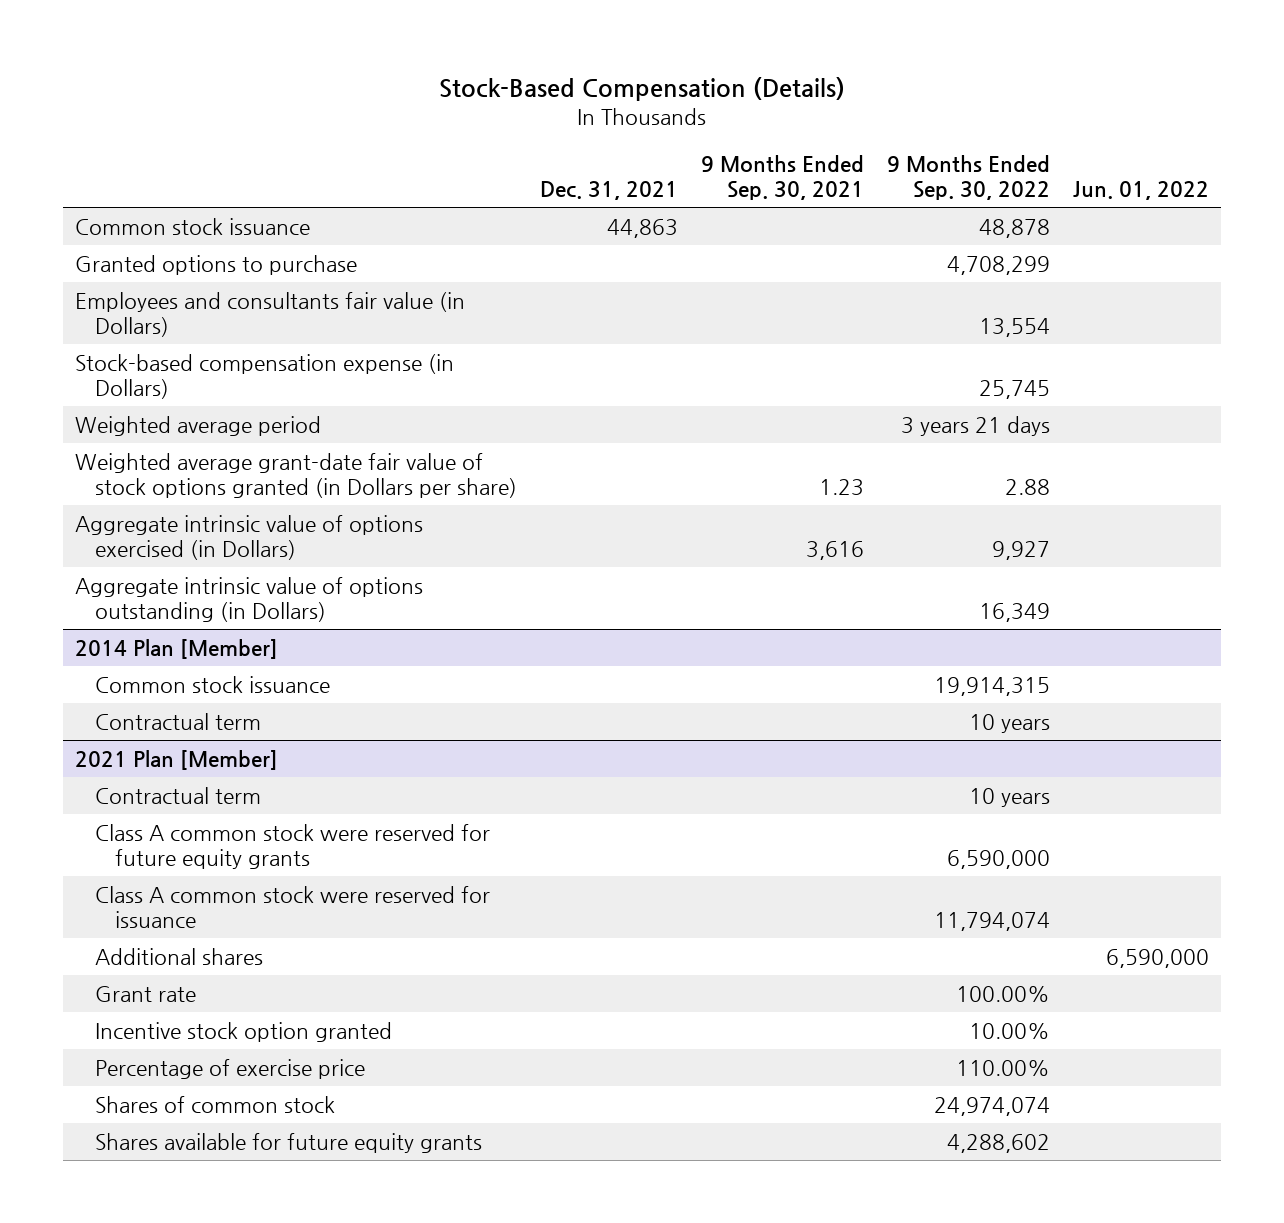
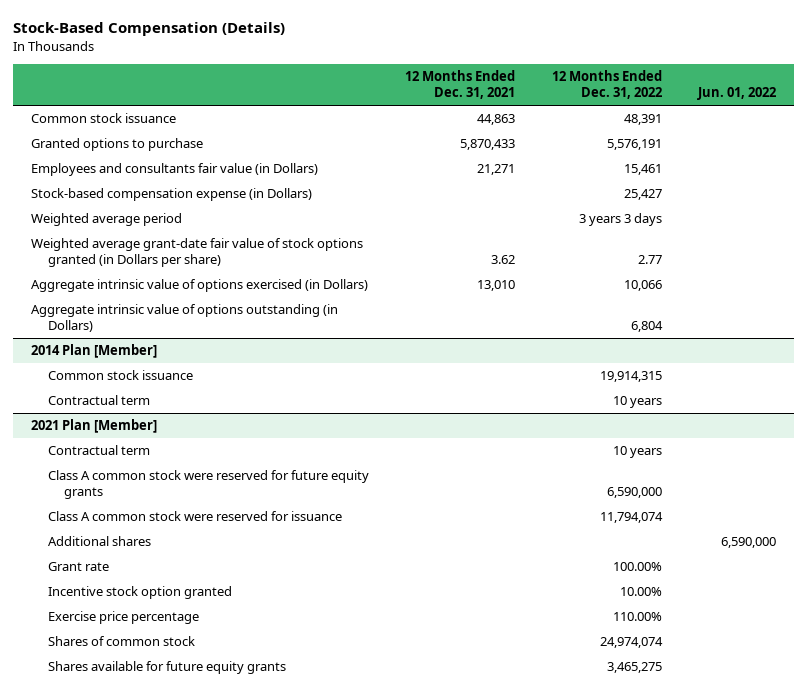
[540,180,679,200] Dec. 31, 2021 -> none
[701,155,865,200] 9 Months Ended Sep. 30, 2021 -> none
[887,155,1051,200] 9 Months Ended Sep. 30, 2022 -> none
none -> [405,70,516,100] 12 Months Ended Dec. 31, 2021
none -> [551,70,662,100] 12 Months Ended Dec. 31, 2022
[95,1058,366,1079] Percentage of exercise price -> [47,611,199,625] Exercise price percentage

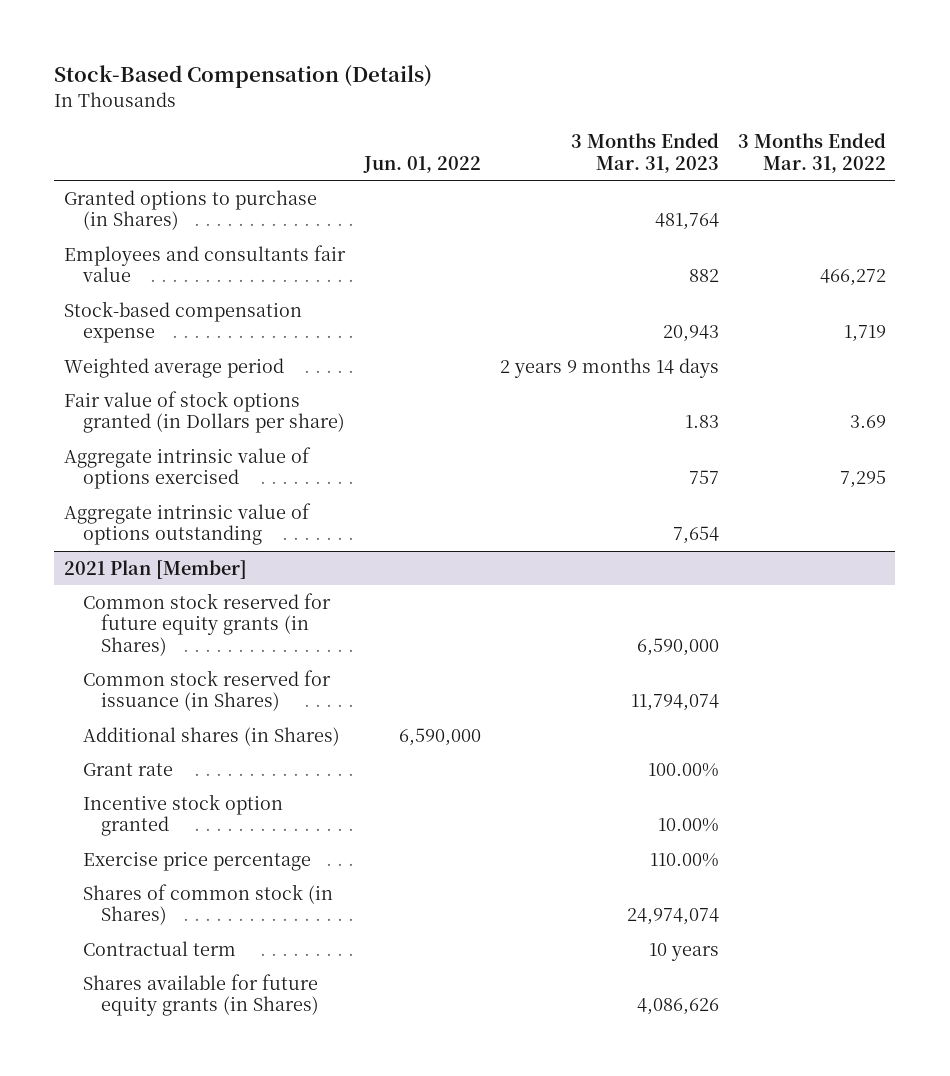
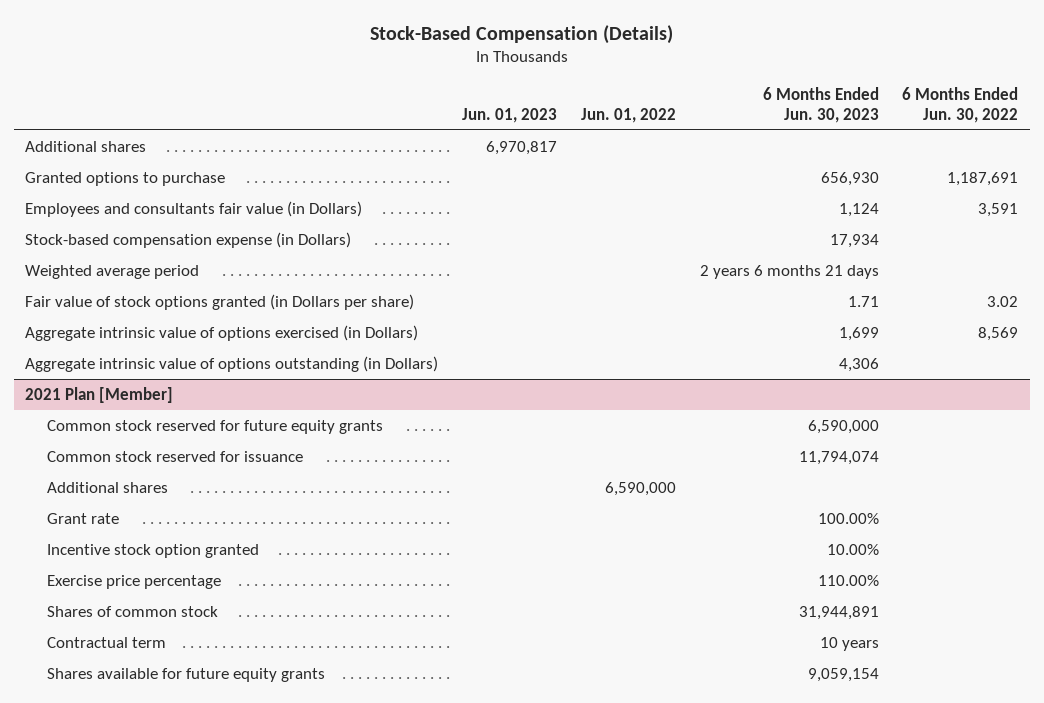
[570,133,719,173] 3 Months Ended Mar. 31, 2023 -> none
[737,133,886,173] 3 Months Ended Mar. 31, 2022 -> none
none -> [462,107,558,123] Jun. 01, 2023
none -> [762,87,879,123] 6 Months Ended Jun. 30, 2023
none -> [902,87,1019,123] 6 Months Ended Jun. 30, 2022
none -> [25,141,147,153] Additional shares
[63,189,317,231] Granted options to purchase (in Shares) -> [25,172,226,187] Granted options to purchase
[63,244,346,283] Employees and consultants fair value -> [25,201,363,218] Employees and consultants fair value (in Dollars)
[63,300,302,344] Stock-based compensation expense -> [25,232,352,249] Stock-based compensation expense (in Dollars)
[63,446,311,490] Aggregate intrinsic value of options exercised -> [25,325,419,342] Aggregate intrinsic value of options exercised (in Dollars)
[63,502,311,546] Aggregate intrinsic value of options outstanding -> [25,356,439,373] Aggregate intrinsic value of options outstanding (in Dollars)
[82,592,331,657] Common stock reserved for future equity grants (in Shares) -> [46,420,383,435] Common stock reserved for future equity grants
[82,669,331,712] Common stock reserved for issuance (in Shares) -> [46,451,303,463] Common stock reserved for issuance
[82,726,340,746] Additional shares (in Shares) -> [46,482,168,494] Additional shares
[82,883,333,926] Shares of common stock (in Shares) -> [46,606,218,618] Shares of common stock
[82,973,320,1017] Shares available for future equity grants (in Shares) -> [46,668,325,683] Shares available for future equity grants

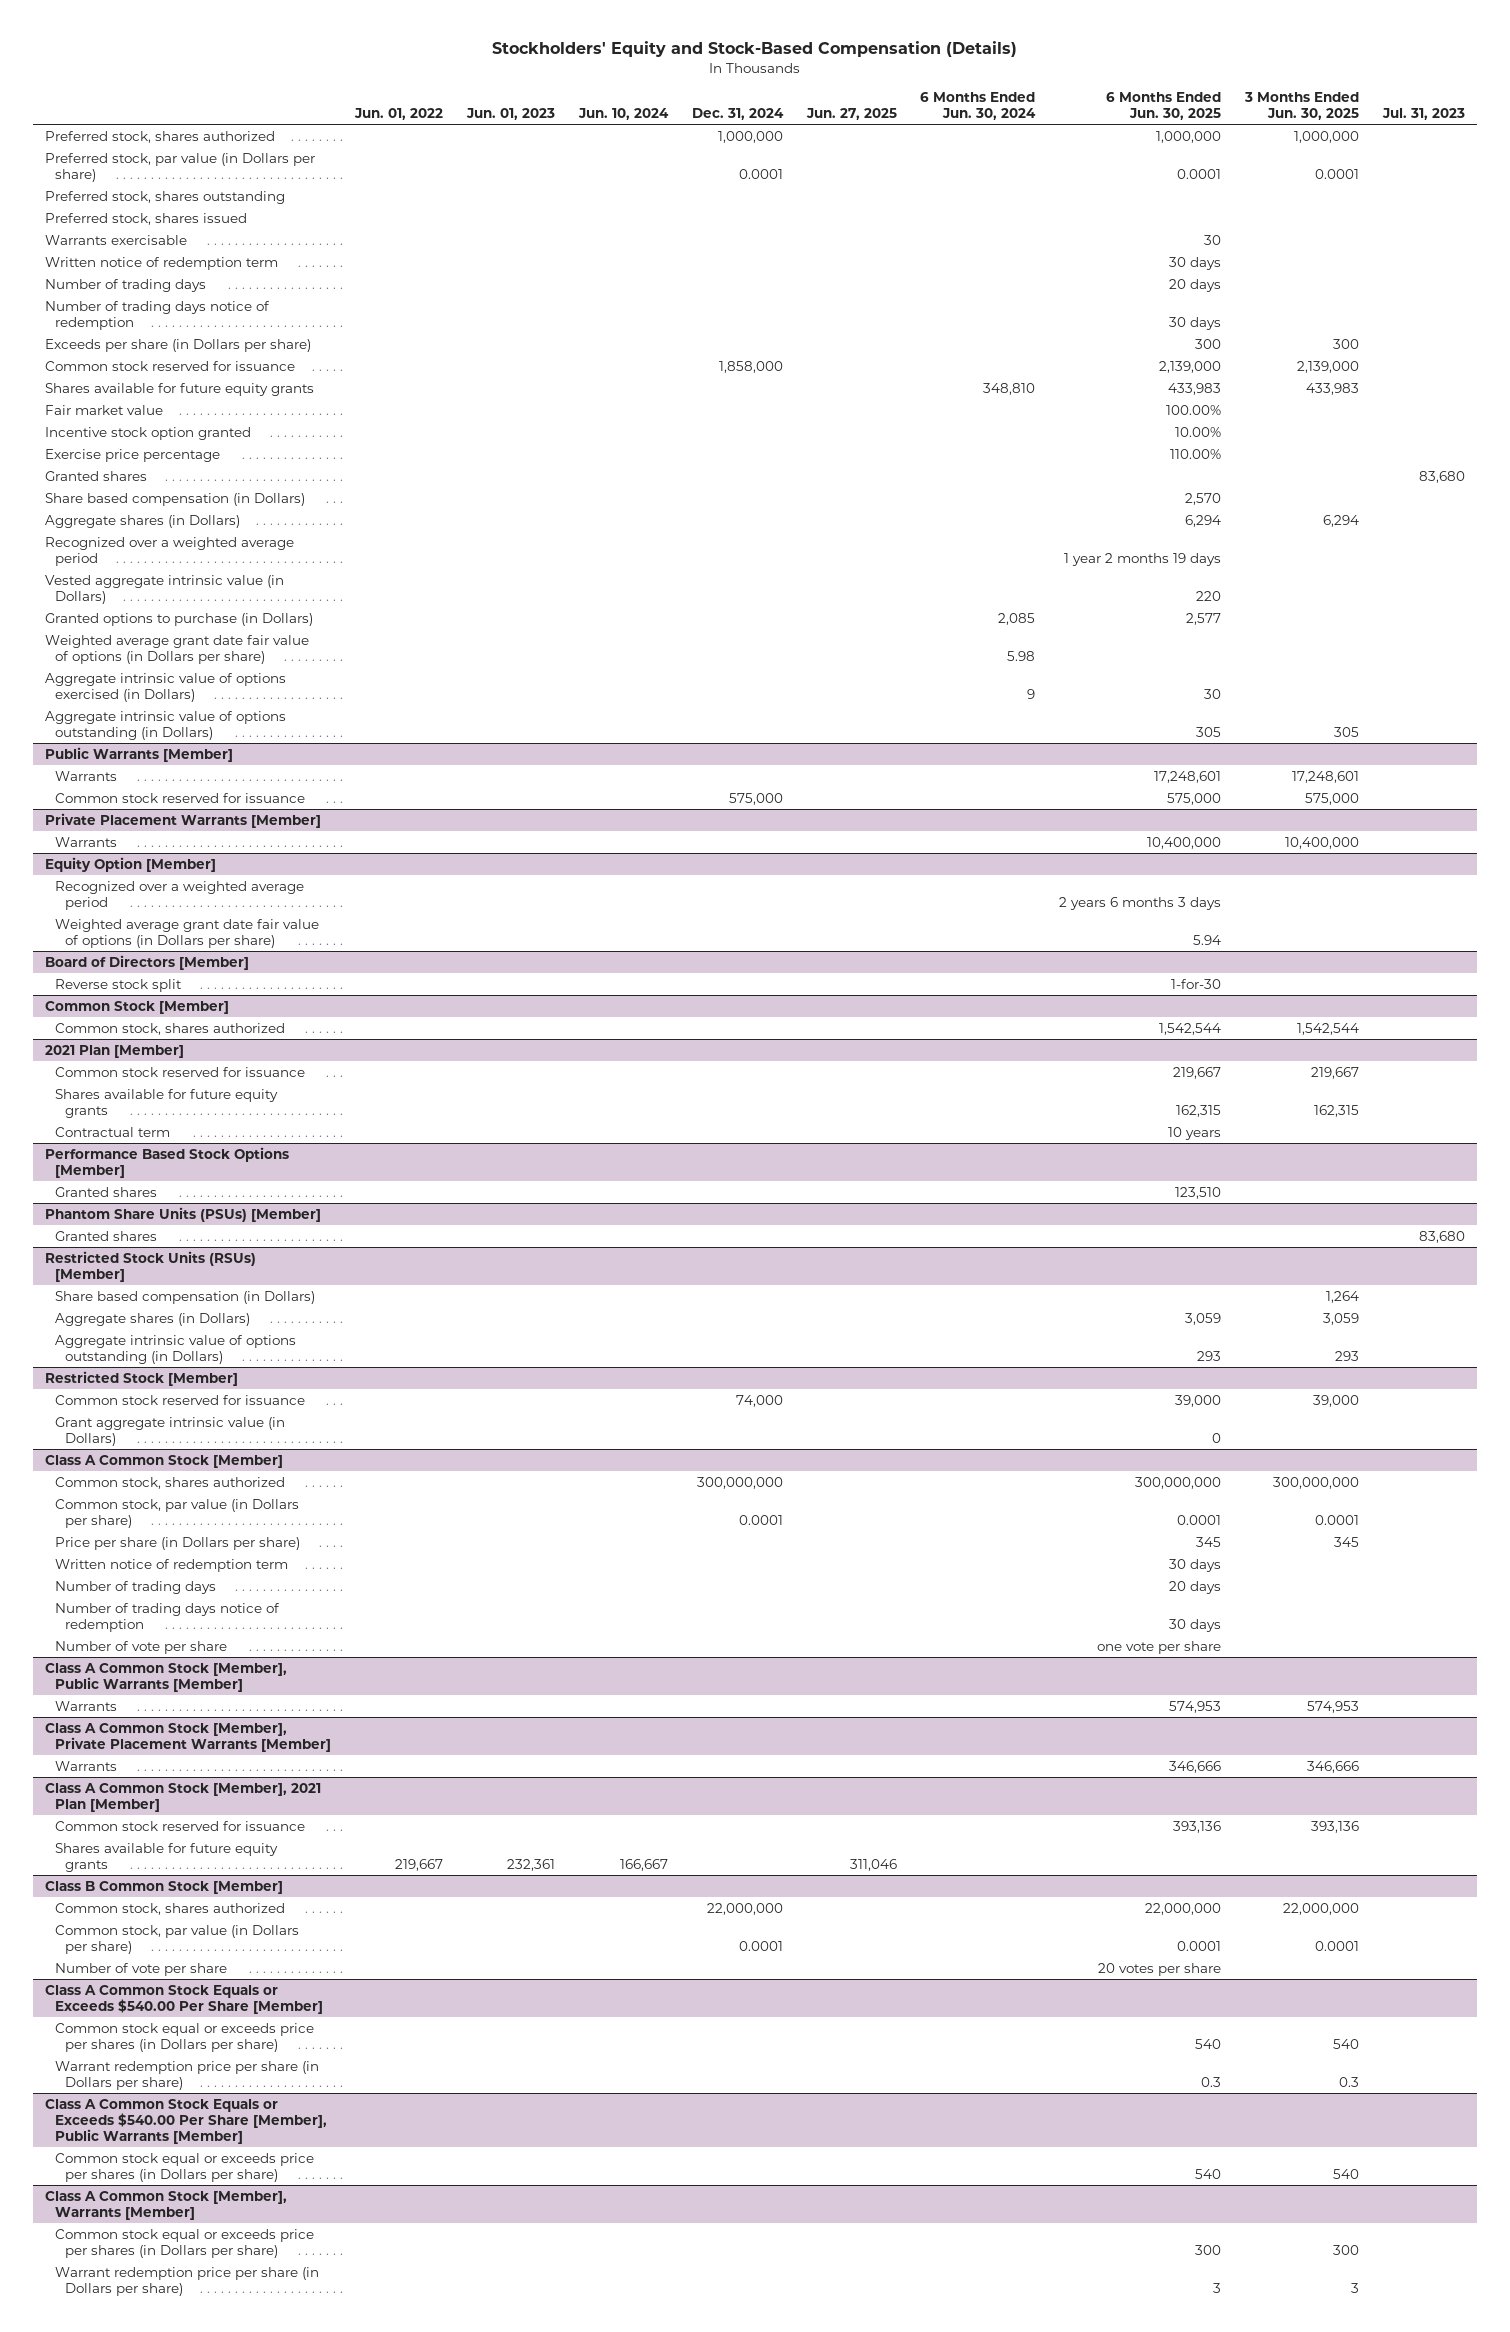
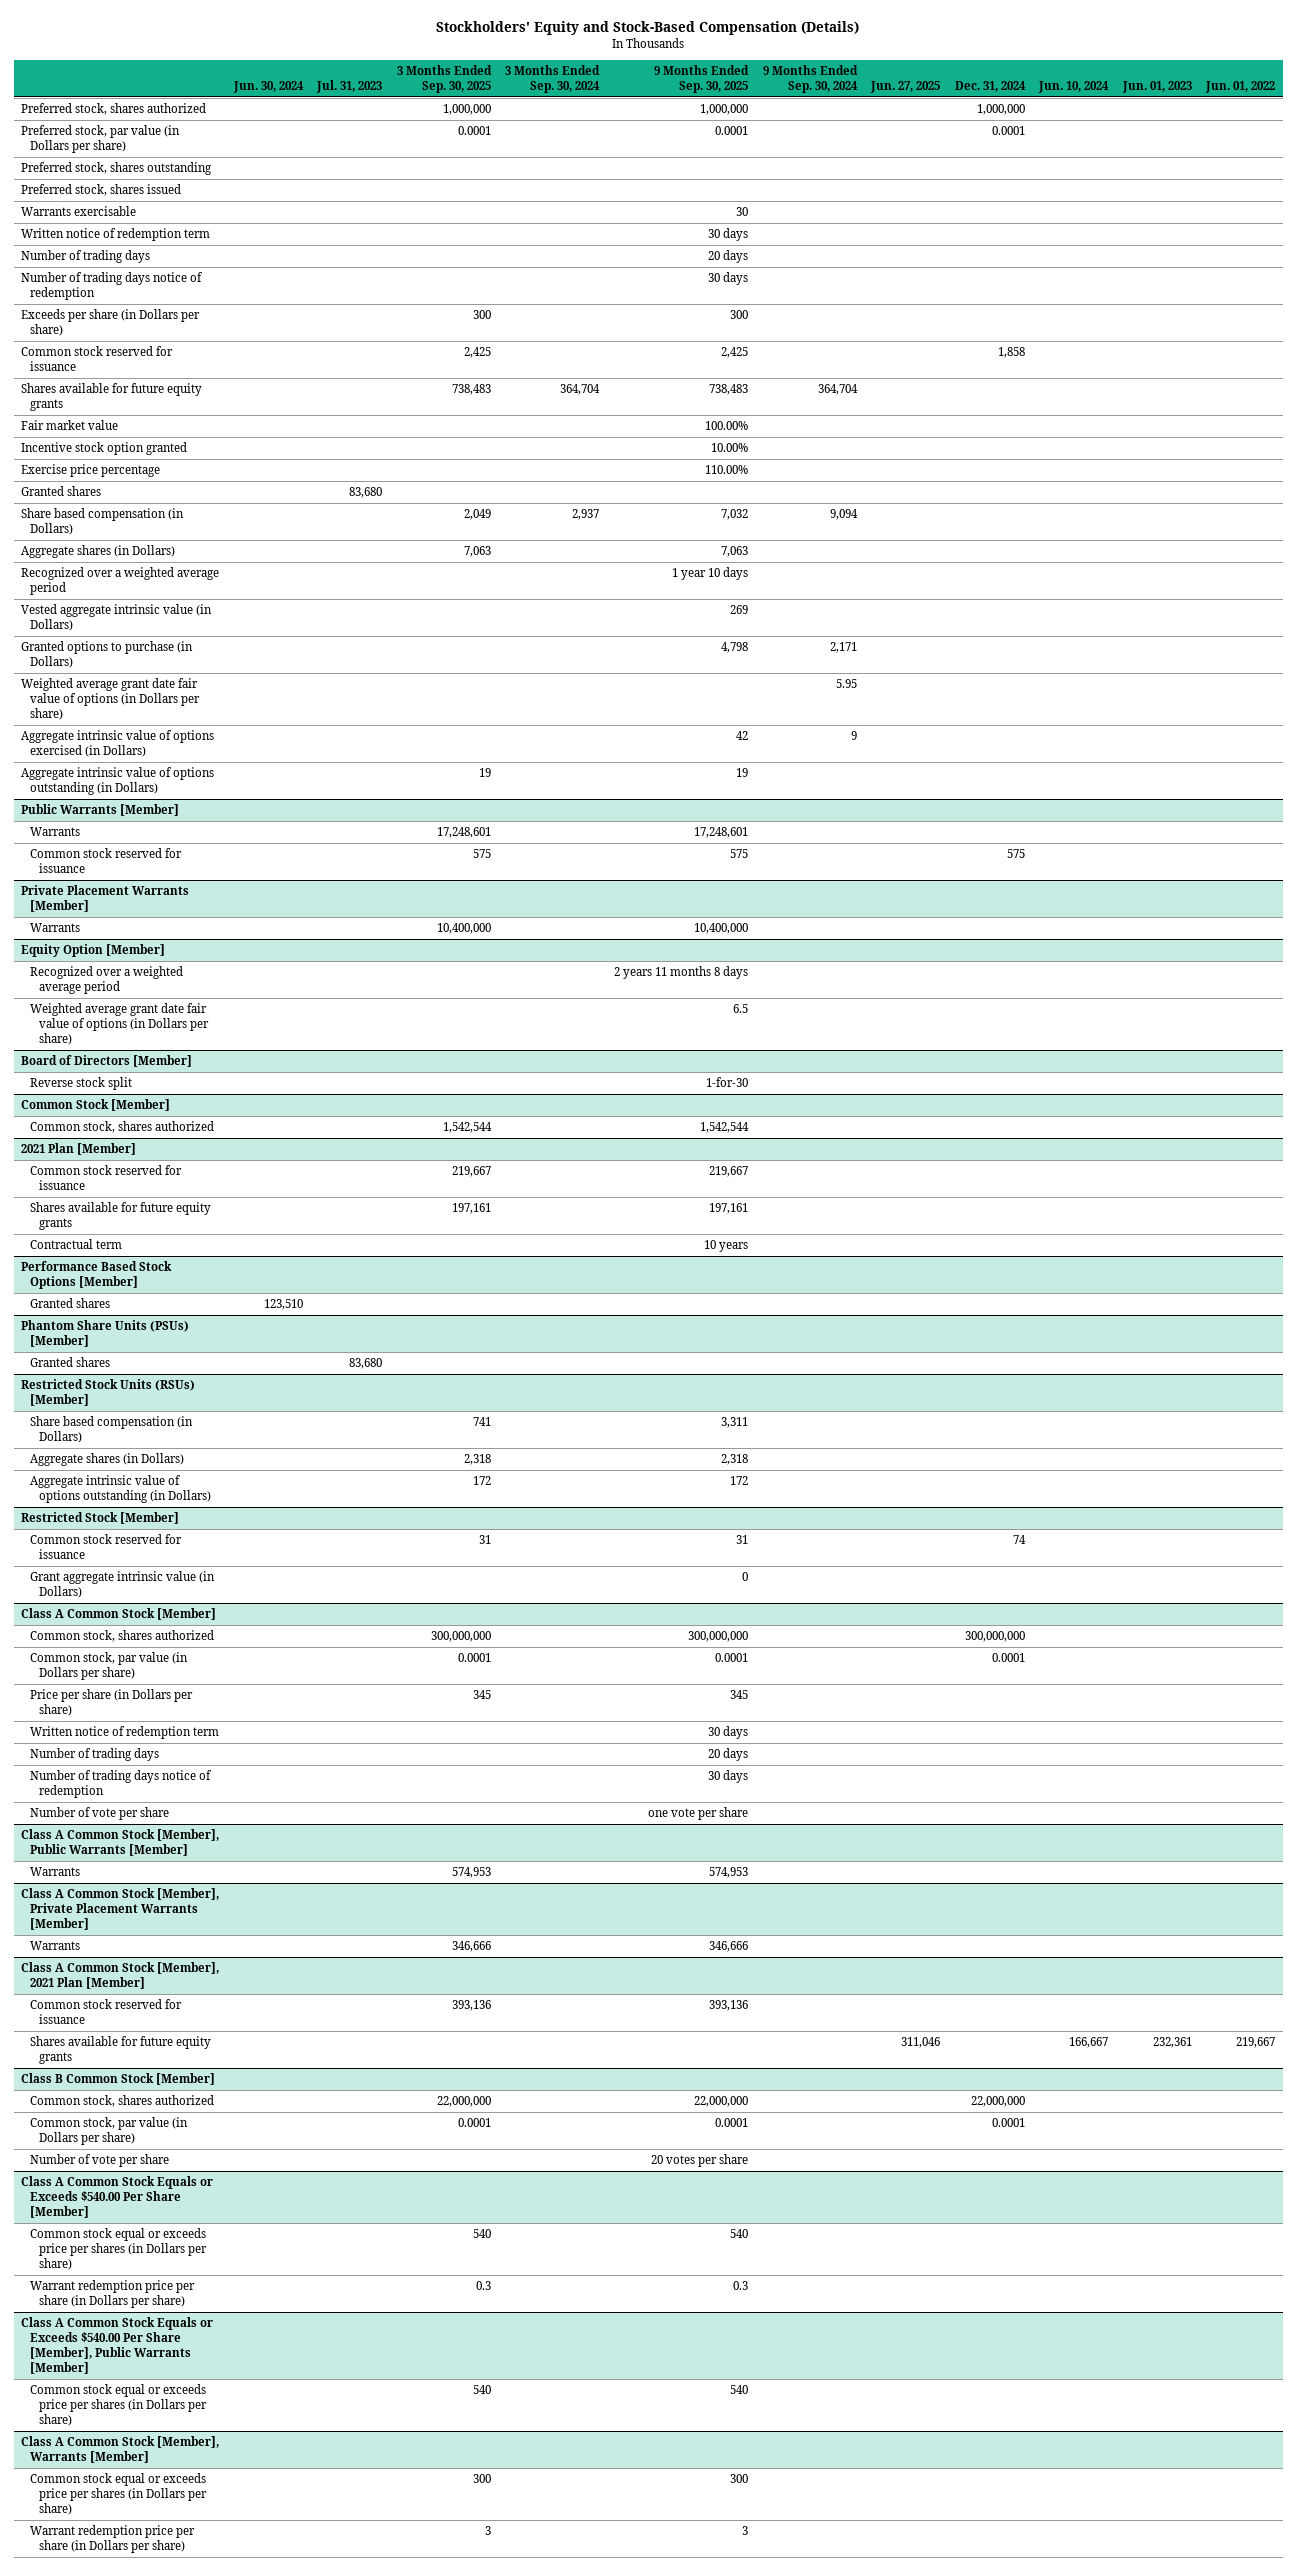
[920,92,1037,121] 6 Months Ended Jun. 30, 2024 -> none
[1106,92,1222,121] 6 Months Ended Jun. 30, 2025 -> none
[1244,92,1360,121] 3 Months Ended Jun. 30, 2025 -> none
none -> [232,80,304,93] Jun. 30, 2024
none -> [396,64,492,93] 3 Months Ended Sep. 30, 2025
none -> [505,64,601,93] 3 Months Ended Sep. 30, 2024
none -> [654,64,750,93] 9 Months Ended Sep. 30, 2025
none -> [762,64,858,93] 9 Months Ended Sep. 30, 2024
[718,360,783,373] 1,858,000 -> [997,347,1025,359] 1,858
[728,792,783,805] 575,000 -> [1006,849,1025,859] 575
[735,1394,783,1407] 74,000 -> [1012,1535,1026,1545] 74

